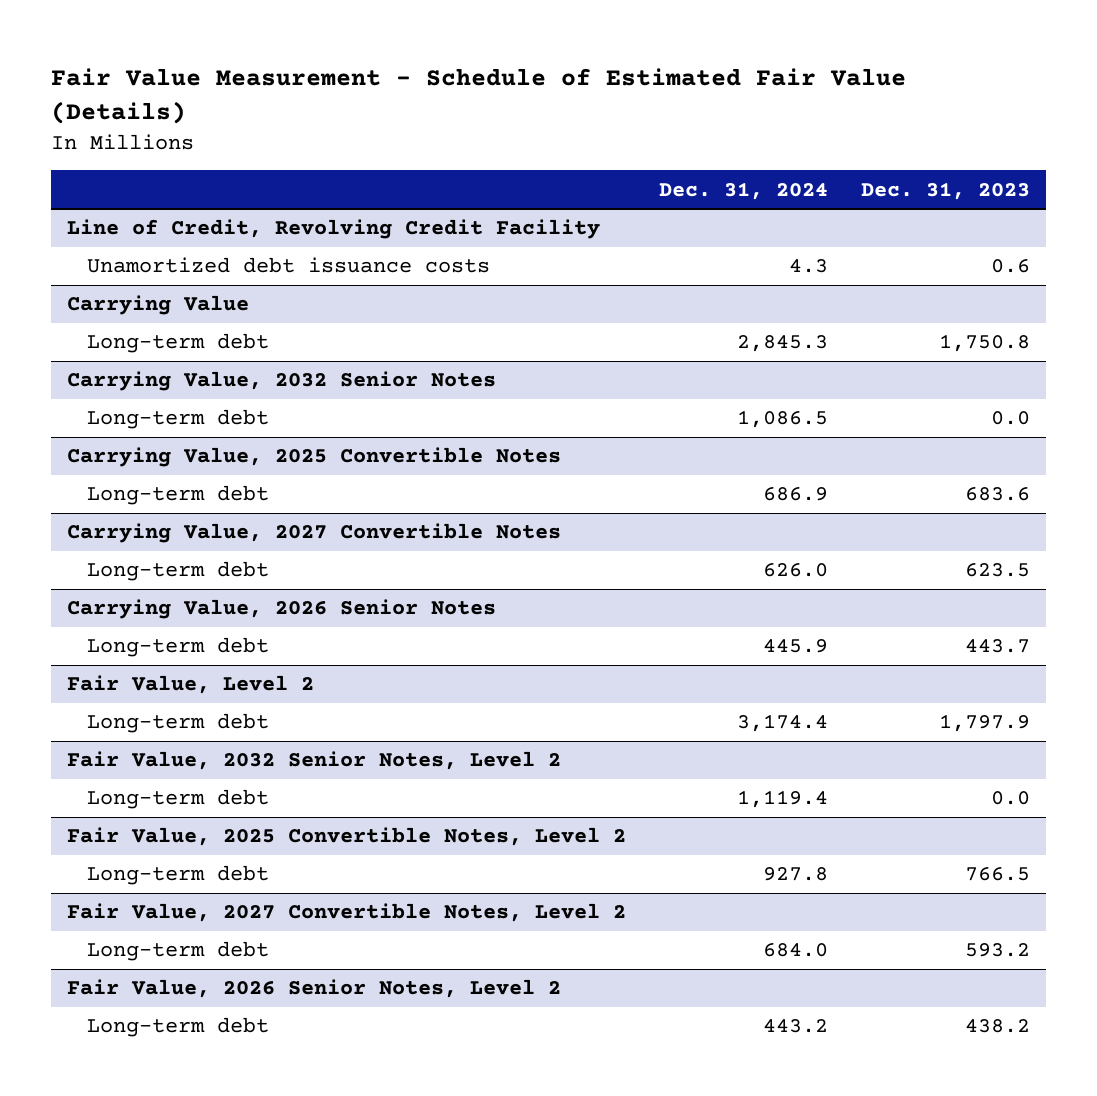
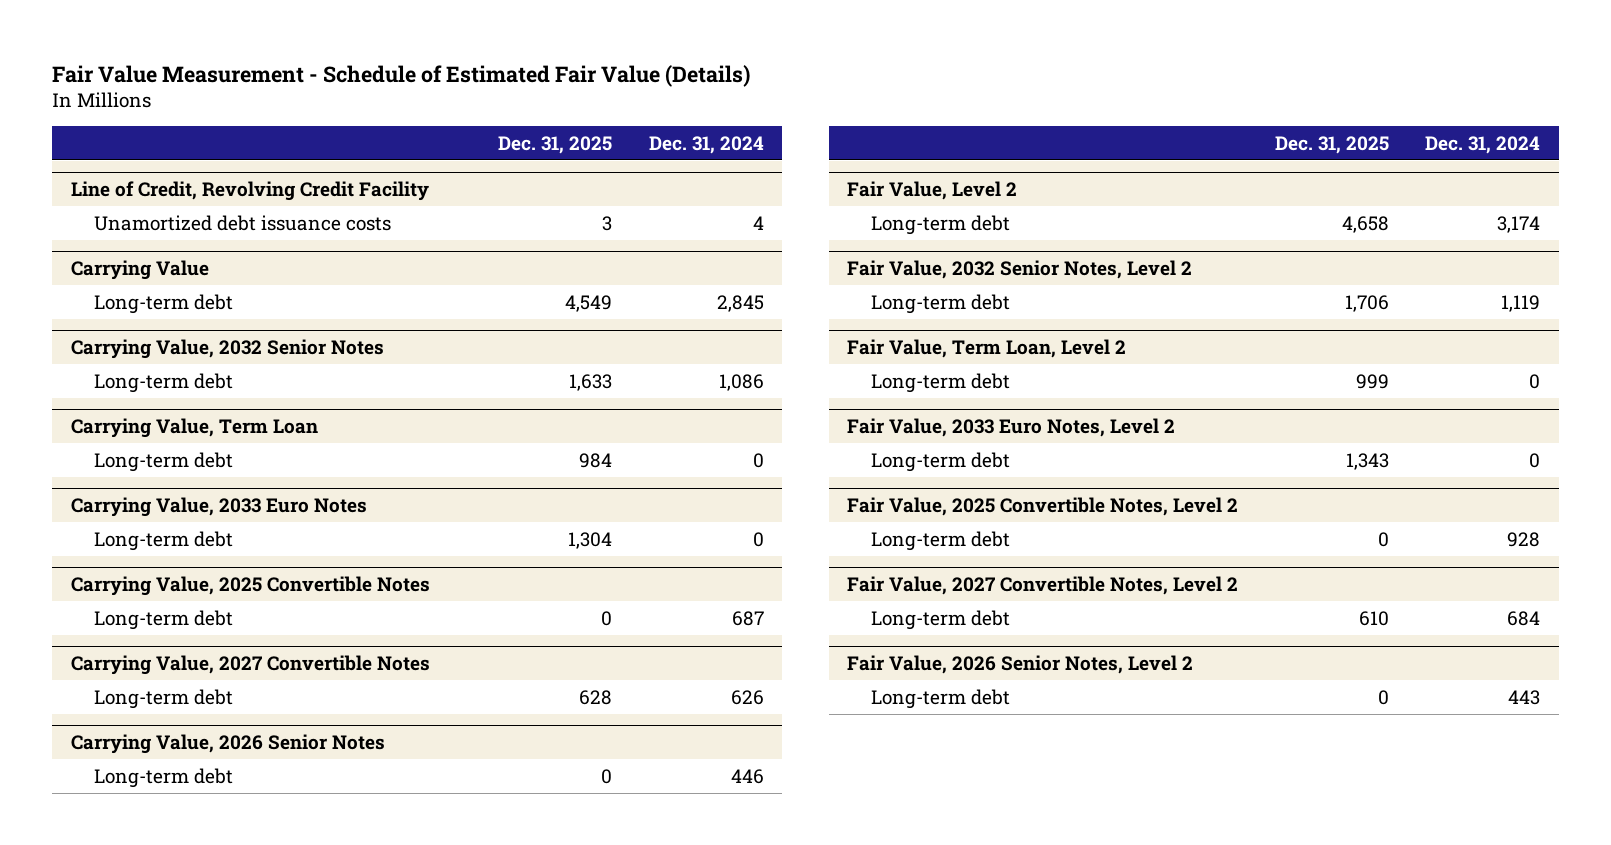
[861,181,1031,200] Dec. 31, 2023 -> none
none -> [498,135,613,154] Dec. 31, 2025
[789,259,829,274] 4.3 -> [752,215,764,230] 4
[737,335,829,353] 2,845.3 -> [716,294,764,312] 2,845
[737,410,829,429] 1,086.5 -> [718,373,764,391] 1,086
none -> [70,418,318,439] Carrying Value, Term Loan
none -> [93,451,233,472] Long-term debt
none -> [70,497,367,518] Carrying Value, 2033 Euro Notes
none -> [93,530,233,551] Long-term debt
[763,487,829,502] 686.9 -> [731,610,764,626] 687
[763,563,829,578] 626.0 -> [730,689,764,705] 626
[763,639,829,654] 445.9 -> [730,768,764,784] 446
[737,714,829,733] 3,174.4 -> [1497,215,1541,233] 3,174
[737,790,829,809] 1,119.4 -> [1501,294,1541,312] 1,119
none -> [847,339,1127,359] Fair Value, Term Loan, Level 2
none -> [870,372,1010,393] Long-term debt
none -> [847,418,1176,438] Fair Value, 2033 Euro Notes, Level 2
none -> [870,451,1010,472] Long-term debt
[763,867,829,882] 927.8 -> [1507,531,1541,547] 928
[763,943,829,958] 684.0 -> [1507,610,1541,626] 684
[763,1019,829,1034] 443.2 -> [1508,689,1541,705] 443

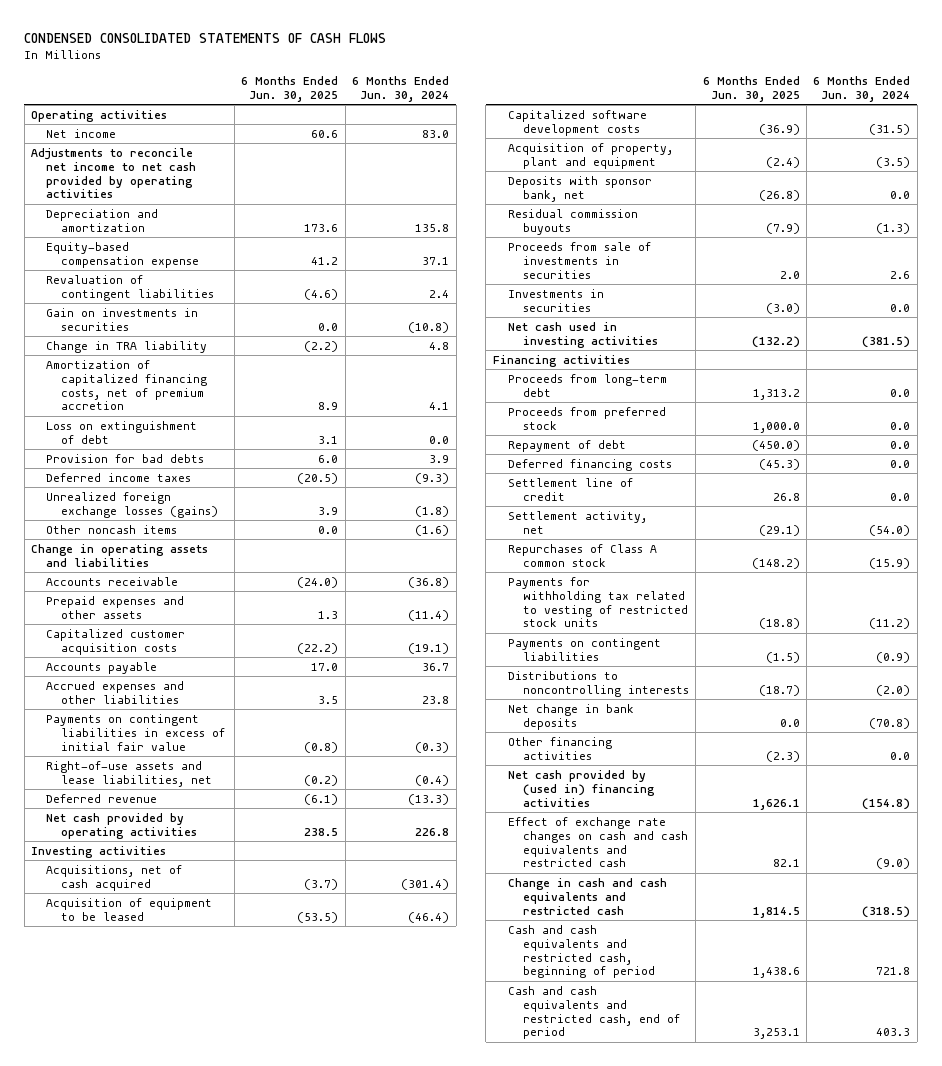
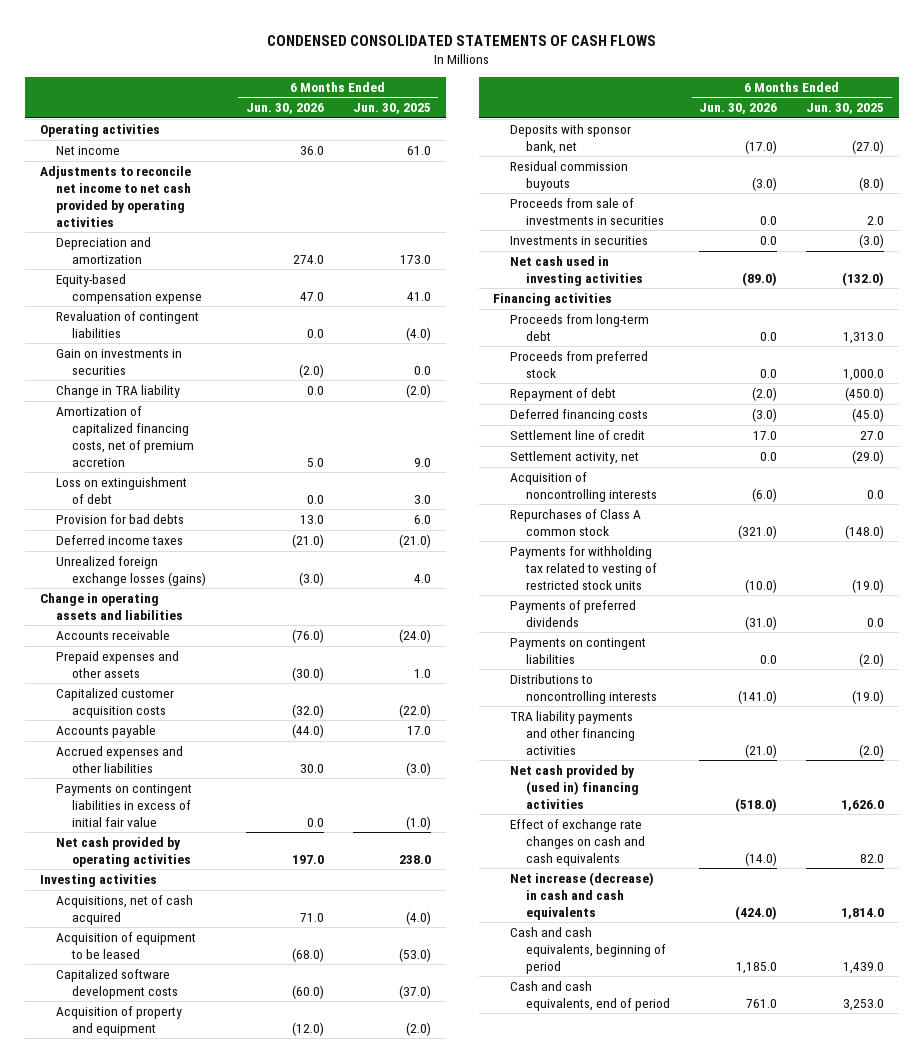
[352,75,450,102] 6 Months Ended Jun. 30, 2024 -> none
none -> [245,103,324,115] Jun. 30, 2026
[311,129,339,138] 60.6 -> [406,145,431,155] 61.0
[304,223,339,232] 173.6 -> [399,254,431,264] 173.0
[311,256,339,265] 41.2 -> [406,291,431,301] 41.0
[304,288,339,300] (4.6) -> [405,326,431,341] (4.0)
[304,340,339,352] (2.2) -> [405,383,431,398] (2.0)
[318,402,339,411] 8.9 -> [413,457,431,467] 9.0
[318,435,339,444] 3.1 -> [413,494,431,504] 3.0
[46,524,178,534] Other noncash items -> none
[297,472,339,484] (20.5) -> [398,533,431,548] (21.0)
[318,506,339,515] 3.9 -> [413,573,431,583] 4.0
[318,610,339,619] 1.3 -> [413,668,431,678] 1.0
[297,642,339,654] (22.2) -> [398,703,431,718] (22.0)
[46,760,213,787] Right-of-use assets and lease liabilities, net -> none
[46,793,158,803] Deferred revenue -> none
[318,695,339,704] 3.5 -> [405,761,431,776] (3.0)
[304,741,339,753] (0.8) -> [405,815,431,830] (1.0)
[304,827,339,836] 238.5 -> [398,854,431,864] 238.0
[304,878,339,890] (3.7) -> [405,910,431,925] (4.0)
[297,911,339,923] (53.5) -> [398,947,431,962] (53.0)
[758,123,800,135] (36.9) -> [398,984,431,999] (37.0)
[507,142,673,169] Acquisition of property, plant and equipment -> [56,1005,183,1036] Acquisition of property and equipment
[765,156,800,168] (2.4) -> [405,1021,431,1036] (2.0)
[758,189,800,201] (26.8) -> [852,139,885,154] (27.0)
[765,222,800,234] (7.9) -> [859,176,885,191] (8.0)
[751,335,800,348] (132.2) -> [842,271,885,286] (132.0)
[752,388,800,400] 1,313.2 -> [843,331,885,344] 1,313.0
[507,703,634,730] Net change in bank deposits -> none
[507,736,612,760] Other financing activities -> none
[758,458,800,470] (45.3) -> [852,407,885,422] (45.0)
[772,492,800,501] 26.8 -> [860,430,885,440] 27.0
[758,524,800,536] (29.1) -> [852,449,885,464] (29.0)
none -> [509,471,657,502] Acquisition of noncontrolling interests
[751,557,800,569] (148.2) -> [845,524,885,539] (148.0)
[758,618,800,630] (18.8) -> [852,578,885,593] (19.0)
none -> [509,599,636,627] Payments of preferred dividends
[765,651,800,663] (1.5) -> [859,652,885,667] (2.0)
[758,684,800,696] (18.7) -> [852,689,885,704] (19.0)
none -> [509,710,635,755] TRA liability payments and other financing activities
[752,798,800,810] 1,626.1 -> [841,799,885,811] 1,626.0
[507,816,688,868] Effect of exchange rate changes on cash and cash equivalents and restricted cash -> [509,818,645,866] Effect of exchange rate changes on cash and cash equivalents
[772,859,800,868] 82.1 -> [860,853,885,863] 82.0
[507,877,667,915] Change in cash and cash equivalents and restricted cash -> [509,871,654,920] Net increase (decrease) in cash and cash equivalents
[752,906,800,918] 1,814.5 -> [841,907,885,919] 1,814.0
[507,924,655,979] Cash and cash equivalents and restricted cash, beginning of period -> [509,926,666,974] Cash and cash equivalents, beginning of period
[752,967,800,979] 1,438.6 -> [843,961,885,974] 1,439.0
[507,985,680,1040] Cash and cash equivalents and restricted cash, end of period -> [509,980,670,1011] Cash and cash equivalents, end of period
[752,1028,800,1040] 3,253.1 -> [843,998,885,1011] 3,253.0

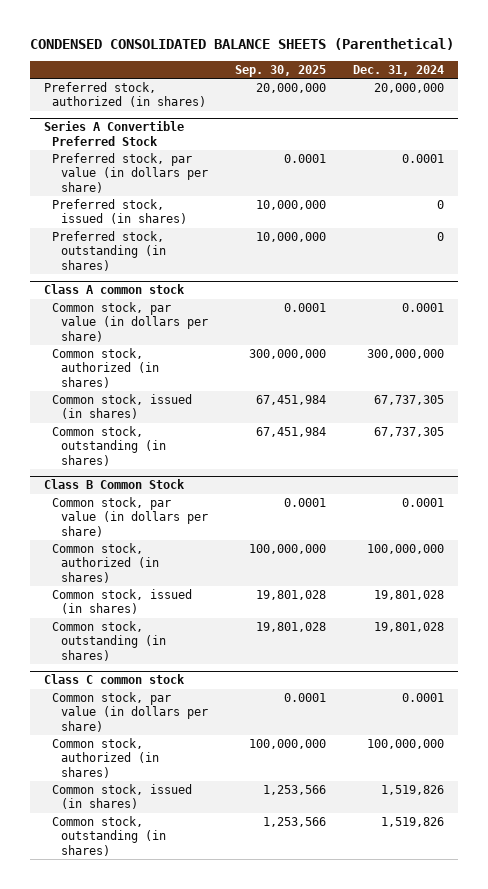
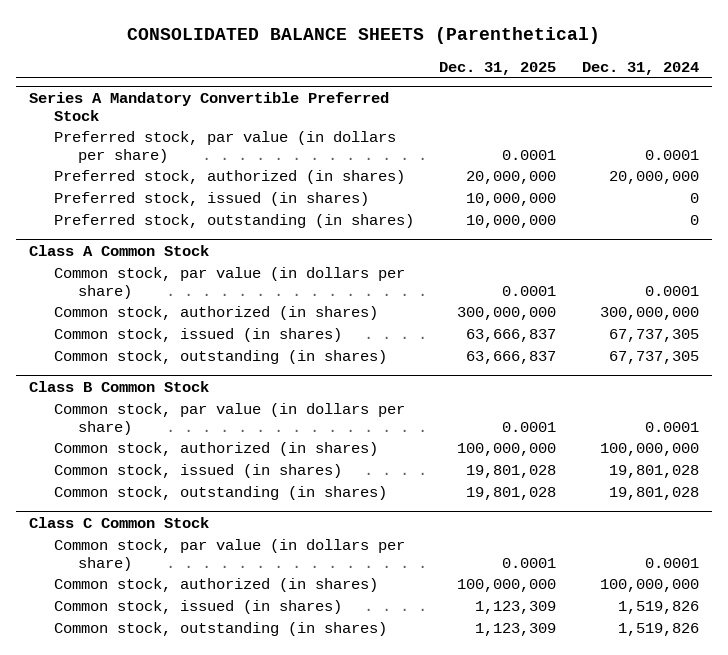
[30,37,455,50] CONDENSED CONSOLIDATED BALANCE SHEETS (Parenthetical) -> [126,27,600,45] CONSOLIDATED BALANCE SHEETS (Parenthetical)
[235,64,327,77] Sep. 30, 2025 -> none
none -> [439,61,557,75] Dec. 31, 2025
[43,82,207,108] Preferred stock, authorized (in shares) -> none
[43,121,184,146] Series A Convertible Preferred Stock -> [29,91,390,121] Series A Mandatory Convertible Preferred Stock
none -> [53,169,405,184] Preferred stock, authorized (in shares)
[43,284,185,295] Class A common stock -> [29,244,210,256] Class A Common Stock
[43,674,185,685] Class C common stock -> [29,516,210,528] Class C Common Stock

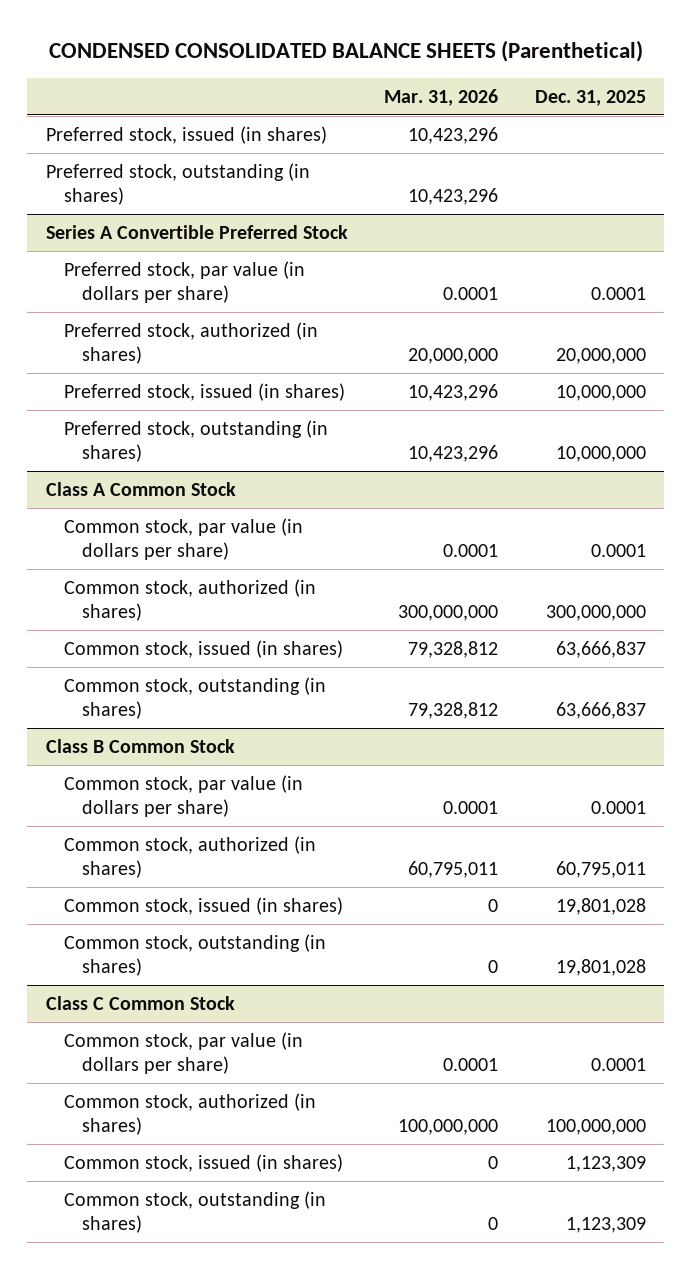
[126,27,600,45] CONSOLIDATED BALANCE SHEETS (Parenthetical) -> [48,40,643,63] CONDENSED CONSOLIDATED BALANCE SHEETS (Parenthetical)
[581,61,699,75] Dec. 31, 2024 -> none
none -> [384,88,499,106] Mar. 31, 2026
none -> [45,125,327,144] Preferred stock, issued (in shares)
none -> [45,162,310,205] Preferred stock, outstanding (in shares)
[29,91,390,121] Series A Mandatory Convertible Preferred Stock -> [45,224,348,239] Series A Convertible Preferred Stock
[457,442,557,456] 100,000,000 -> [556,860,647,878] 60,795,011

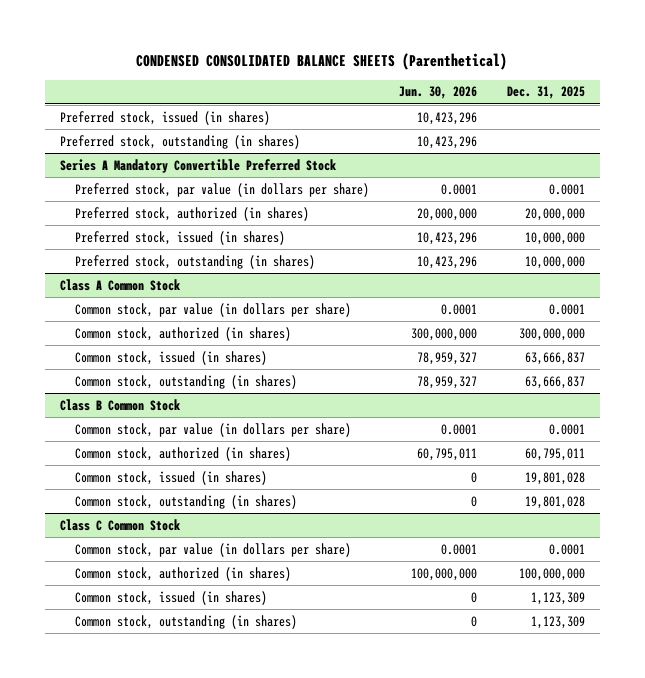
[384,88,499,106] Mar. 31, 2026 -> none
none -> [398,86,477,100] Jun. 30, 2026
[45,224,348,239] Series A Convertible Preferred Stock -> [60,158,337,173] Series A Mandatory Convertible Preferred Stock

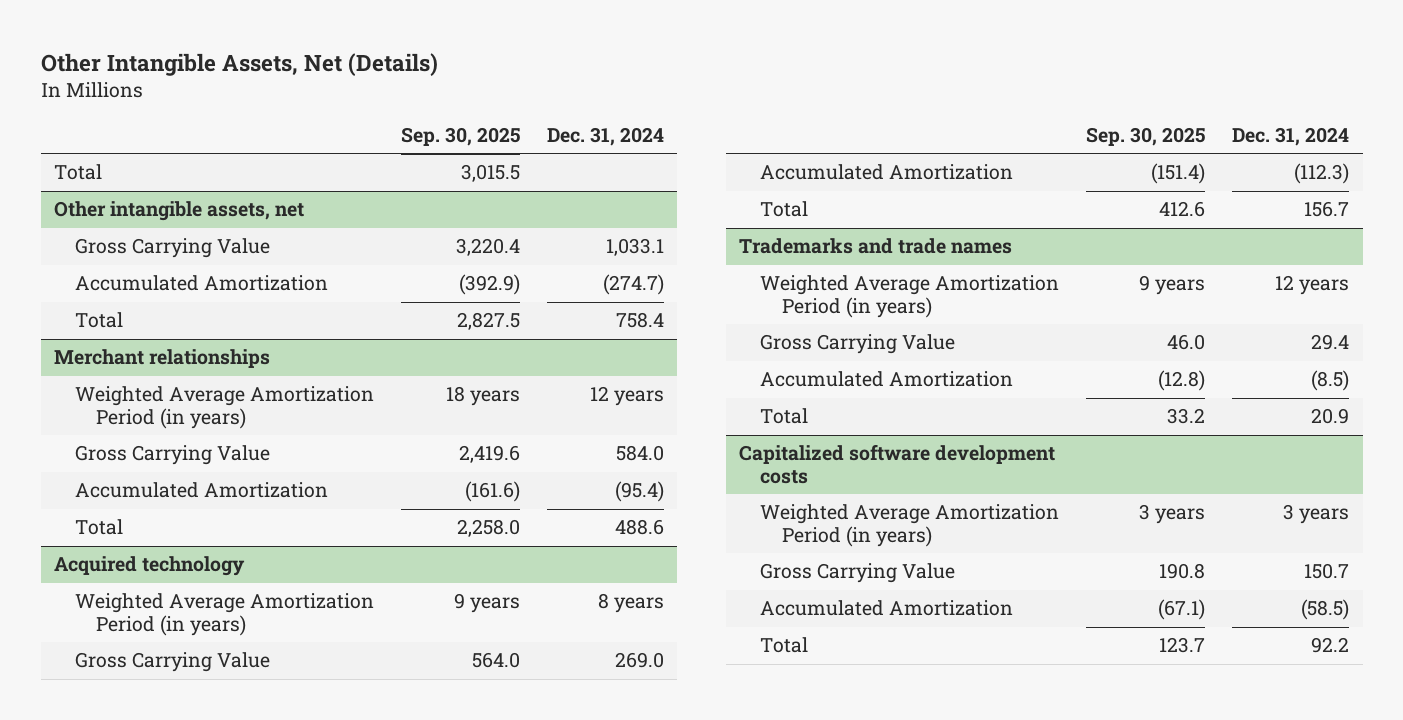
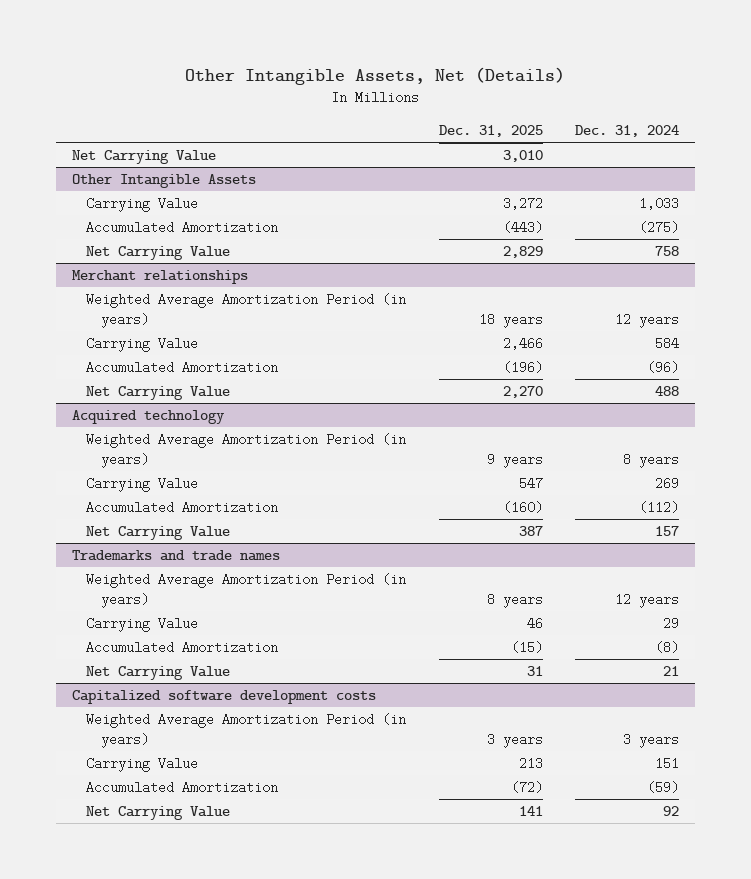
[400,127,520,147] Sep. 30, 2025 -> none
none -> [438,125,543,138] Dec. 31, 2025
[75,312,124,329] Total -> none
[53,164,102,181] Total -> [71,150,216,165] Net Carrying Value
[53,201,304,222] Other intangible assets, net -> [71,174,256,189] Other Intangible Assets
[75,238,271,259] Gross Carrying Value -> [86,197,199,213] Carrying Value
[605,238,664,257] 1,033.1 -> [639,197,680,211] 1,033
[602,274,664,296] (274.7) -> [639,221,680,235] (275)
none -> [86,246,231,261] Net Carrying Value
[75,519,124,536] Total -> none
[75,445,271,466] Gross Carrying Value -> [86,337,199,353] Carrying Value
[615,445,664,462] 584.0 -> [655,337,680,351] 584
[614,481,664,503] (95.4) -> [647,361,680,375] (96)
none -> [86,386,231,401] Net Carrying Value
[760,201,809,218] Total -> none
[75,652,271,673] Gross Carrying Value -> [86,477,199,493] Carrying Value
[614,652,664,669] 269.0 -> [655,477,680,491] 269
[1294,163,1350,185] (112.3) -> [639,501,680,515] (112)
none -> [86,526,231,541] Net Carrying Value
[760,408,809,425] Total -> none
[760,334,956,355] Gross Carrying Value -> [86,617,199,633] Carrying Value
[1311,334,1350,351] 29.4 -> [663,617,680,631] 29
[1311,370,1350,392] (8.5) -> [655,641,680,655] (8)
none -> [86,666,231,681] Net Carrying Value
[760,637,809,654] Total -> none
[760,563,956,584] Gross Carrying Value -> [86,757,199,773] Carrying Value
[1304,563,1350,580] 150.7 -> [655,757,680,771] 151
[1301,599,1350,621] (58.5) -> [647,781,680,795] (59)
none -> [86,806,231,821] Net Carrying Value

